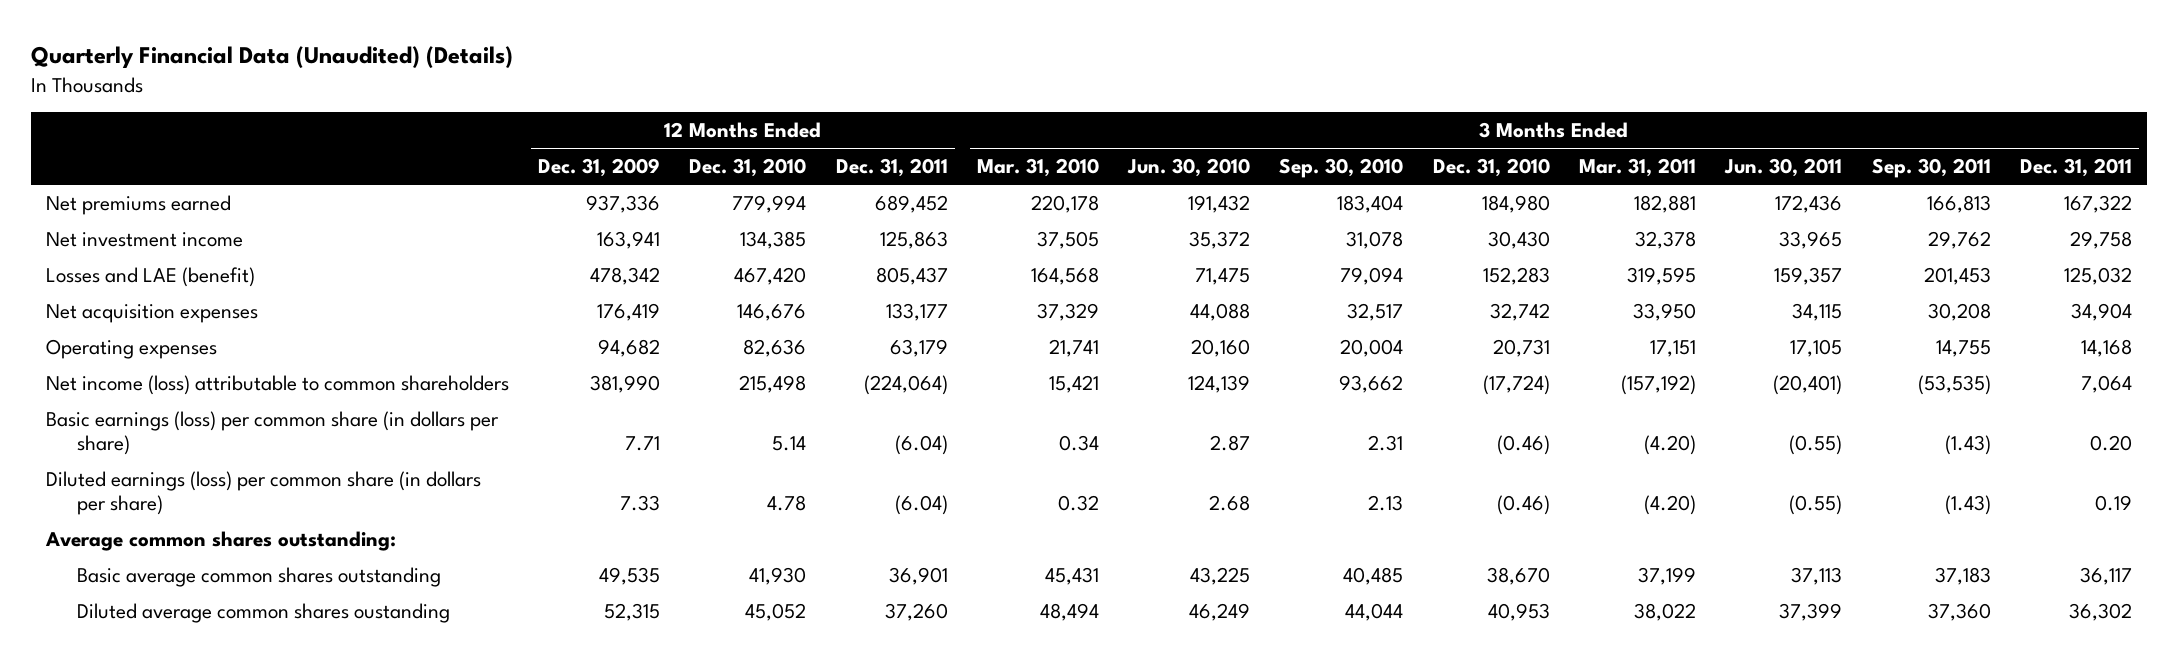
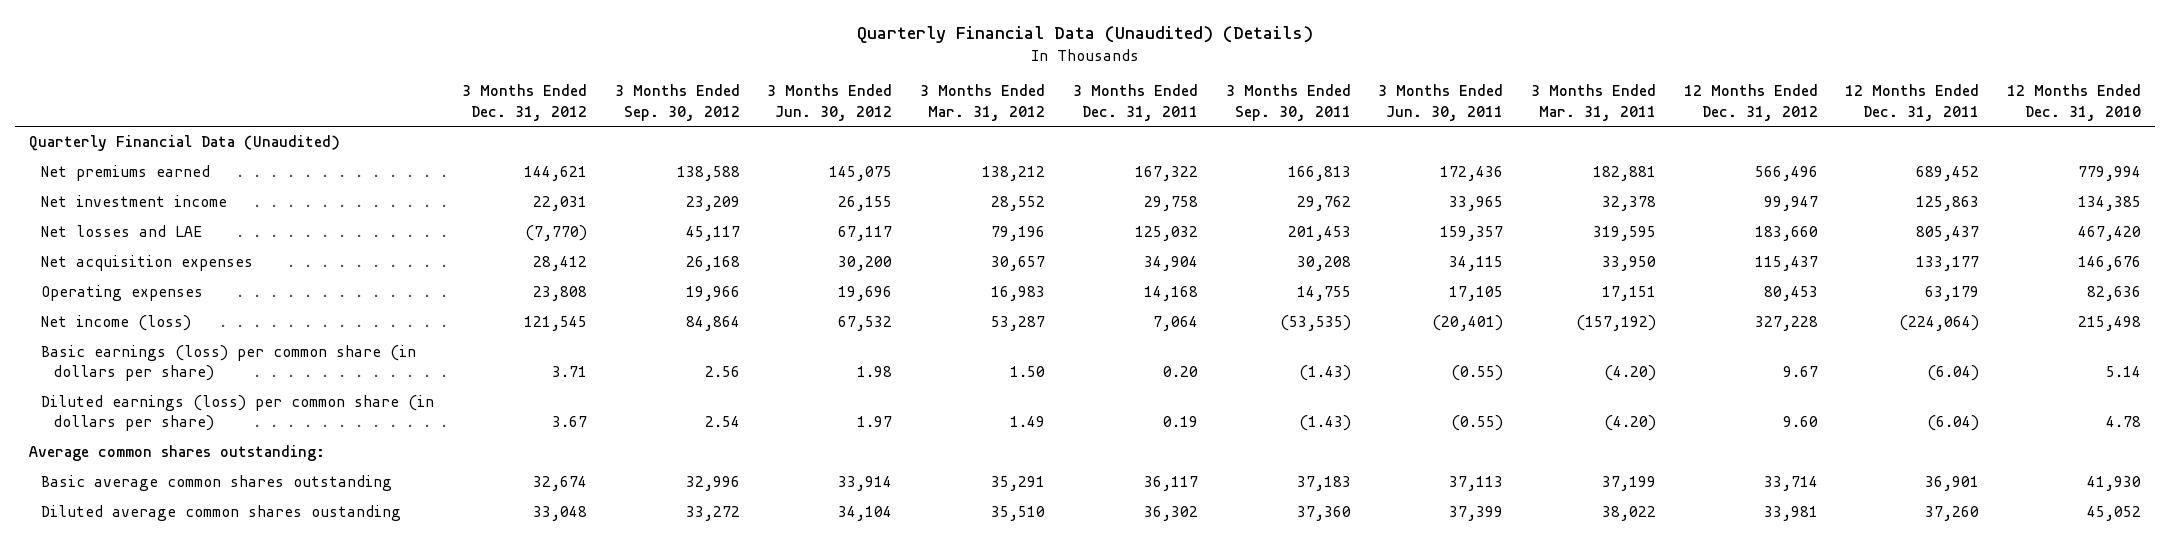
[537,158,660,178] Dec. 31, 2009 -> none
[976,158,1099,178] Mar. 31, 2010 -> none
[1127,158,1251,178] Jun. 30, 2010 -> none
[1279,158,1404,179] Sep. 30, 2010 -> none
[1432,158,1550,178] Dec. 31, 2010 -> none
none -> [461,84,587,121] 3 Months Ended Dec. 31, 2012
none -> [614,84,740,121] 3 Months Ended Sep. 30, 2012
none -> [767,84,893,121] 3 Months Ended Jun. 30, 2012
none -> [920,84,1046,121] 3 Months Ended Mar. 31, 2012
none -> [1683,84,1818,121] 12 Months Ended Dec. 31, 2012
none -> [29,135,341,152] Quarterly Financial Data (Unaudited)
[45,266,255,287] Losses and LAE (benefit) -> [41,225,203,238] Net losses and LAE
[45,374,509,395] Net income (loss) attributable to common shareholders -> [41,315,192,332] Net income (loss)

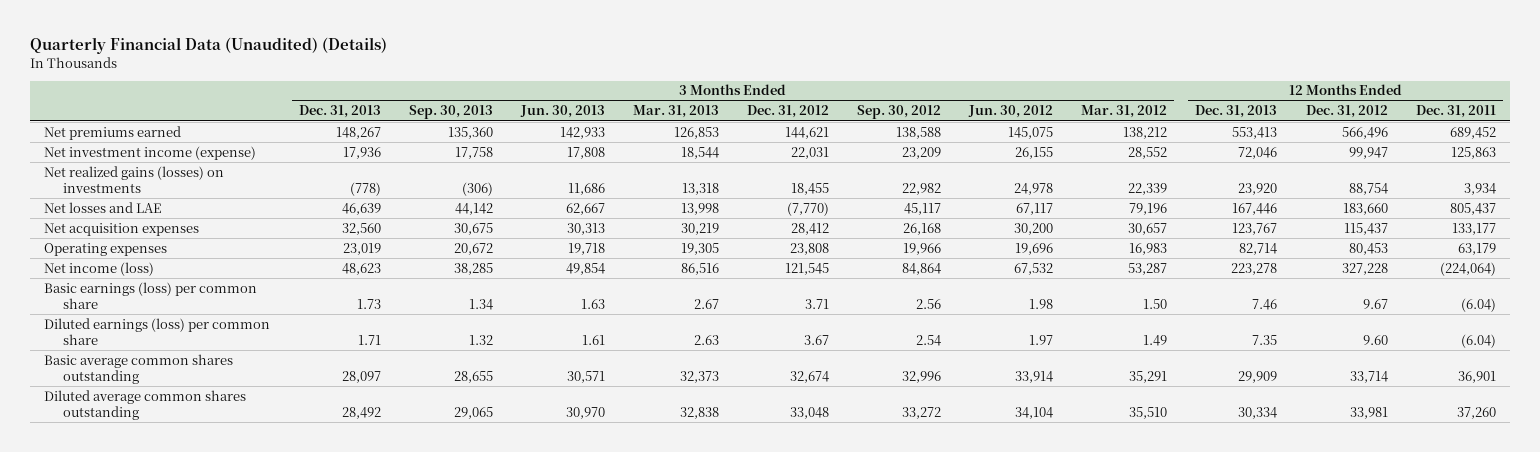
[1072,84,1198,121] 3 Months Ended Dec. 31, 2011 -> none
[1225,84,1351,121] 3 Months Ended Sep. 30, 2011 -> none
[1378,84,1504,121] 3 Months Ended Jun. 30, 2011 -> none
[1530,84,1656,121] 3 Months Ended Mar. 31, 2011 -> none
[2007,84,2142,121] 12 Months Ended Dec. 31, 2010 -> none
none -> [298,105,381,119] Dec. 31, 2013
none -> [408,105,493,120] Sep. 30, 2013
none -> [519,105,605,119] Jun. 30, 2013
none -> [632,105,719,119] Mar. 31, 2013
none -> [1195,105,1278,119] Dec. 31, 2013
[29,135,341,152] Quarterly Financial Data (Unaudited) -> none
[41,195,228,208] Net investment income -> [44,145,257,160] Net investment income (expense)
none -> [44,165,225,193] Net realized gains (losses) on investments
[29,445,326,462] Average common shares outstanding: -> none
[41,345,417,382] Basic earnings (loss) per common share (in dollars per share) -> [44,281,258,309] Basic earnings (loss) per common share
[41,395,435,432] Diluted earnings (loss) per common share (in dollars per share) -> [44,317,271,345] Diluted earnings (loss) per common share
[41,505,402,522] Diluted average common shares oustanding -> [44,389,247,420] Diluted average common shares outstanding

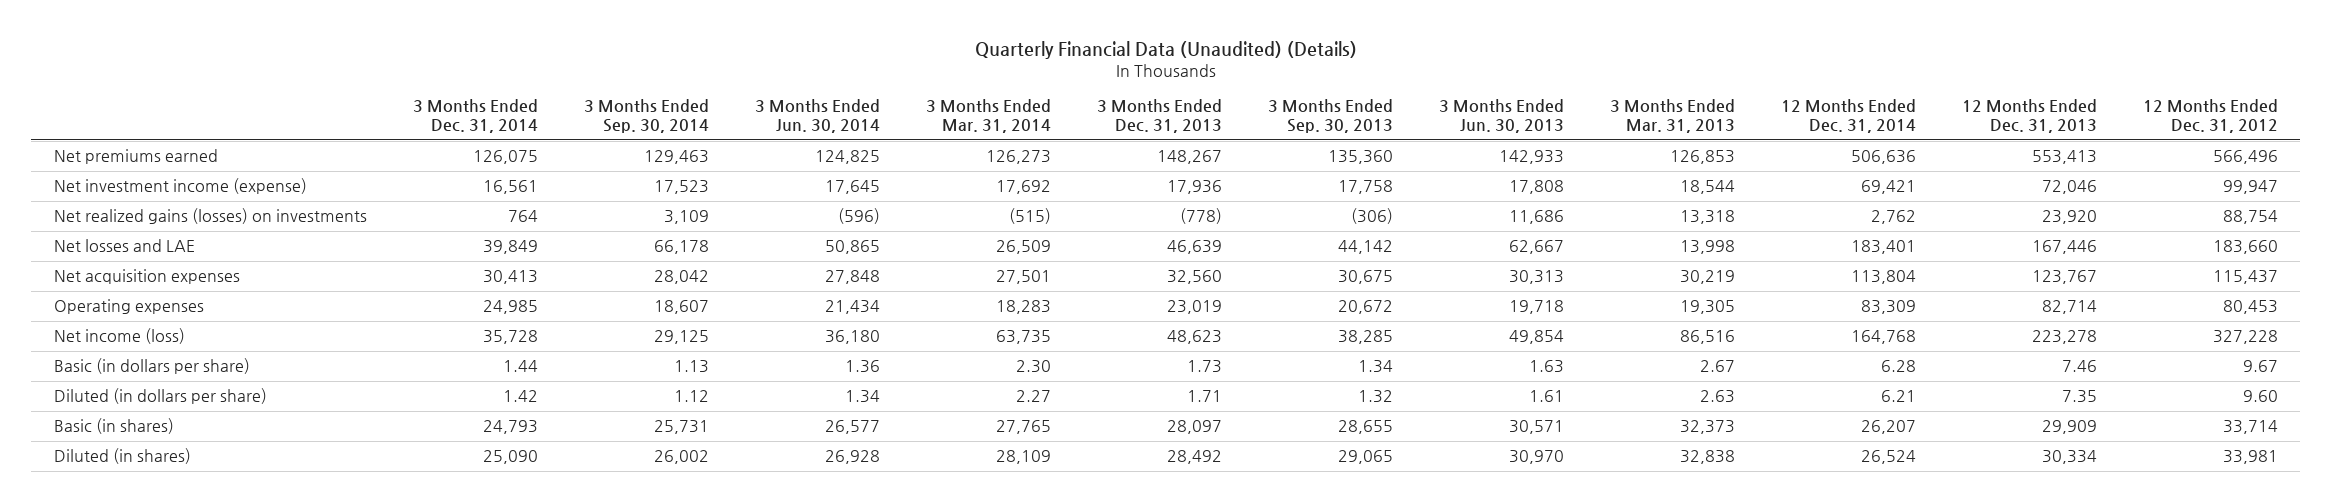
[747,105,830,119] Dec. 31, 2012 -> none
[857,105,942,120] Sep. 30, 2012 -> none
[968,105,1054,119] Jun. 30, 2012 -> none
[1081,105,1168,119] Mar. 31, 2012 -> none
[1415,105,1496,119] Dec. 31, 2011 -> none
none -> [412,99,538,134] 3 Months Ended Dec. 31, 2014
none -> [583,99,709,134] 3 Months Ended Sep. 30, 2014
none -> [754,99,880,134] 3 Months Ended Jun. 30, 2014
none -> [925,99,1051,134] 3 Months Ended Mar. 31, 2014
none -> [1780,99,1916,134] 12 Months Ended Dec. 31, 2014
[44,281,258,309] Basic earnings (loss) per common share -> [53,358,250,375] Basic (in dollars per share)
[44,317,271,345] Diluted earnings (loss) per common share -> [53,388,267,405] Diluted (in dollars per share)
[44,353,234,384] Basic average common shares outstanding -> [53,418,174,435] Basic (in shares)
[44,389,247,420] Diluted average common shares outstanding -> [53,448,191,465] Diluted (in shares)

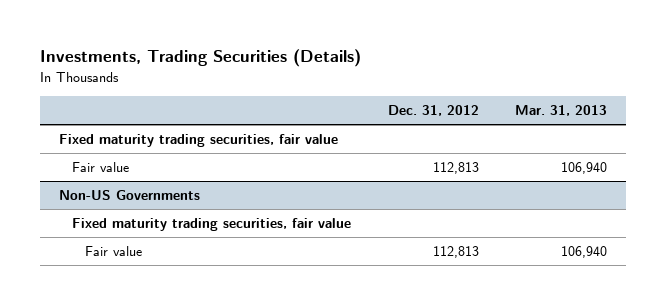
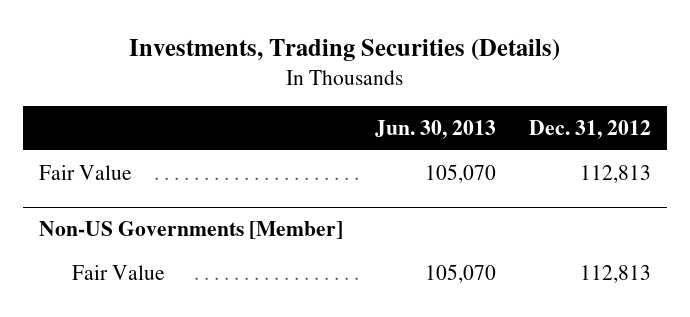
[515,104,608,116] Mar. 31, 2013 -> none
none -> [375,120,497,140] Jun. 30, 2013
[58,134,338,148] Fixed maturity trading securities, fair value -> none
[71,218,351,232] Fixed maturity trading securities, fair value -> none
[71,162,129,173] Fair value -> [38,164,132,180] Fair Value
[58,190,200,201] Non-US Governments -> [38,221,343,240] Non-US Governments [Member]
[85,246,143,257] Fair value -> [72,264,166,280] Fair Value

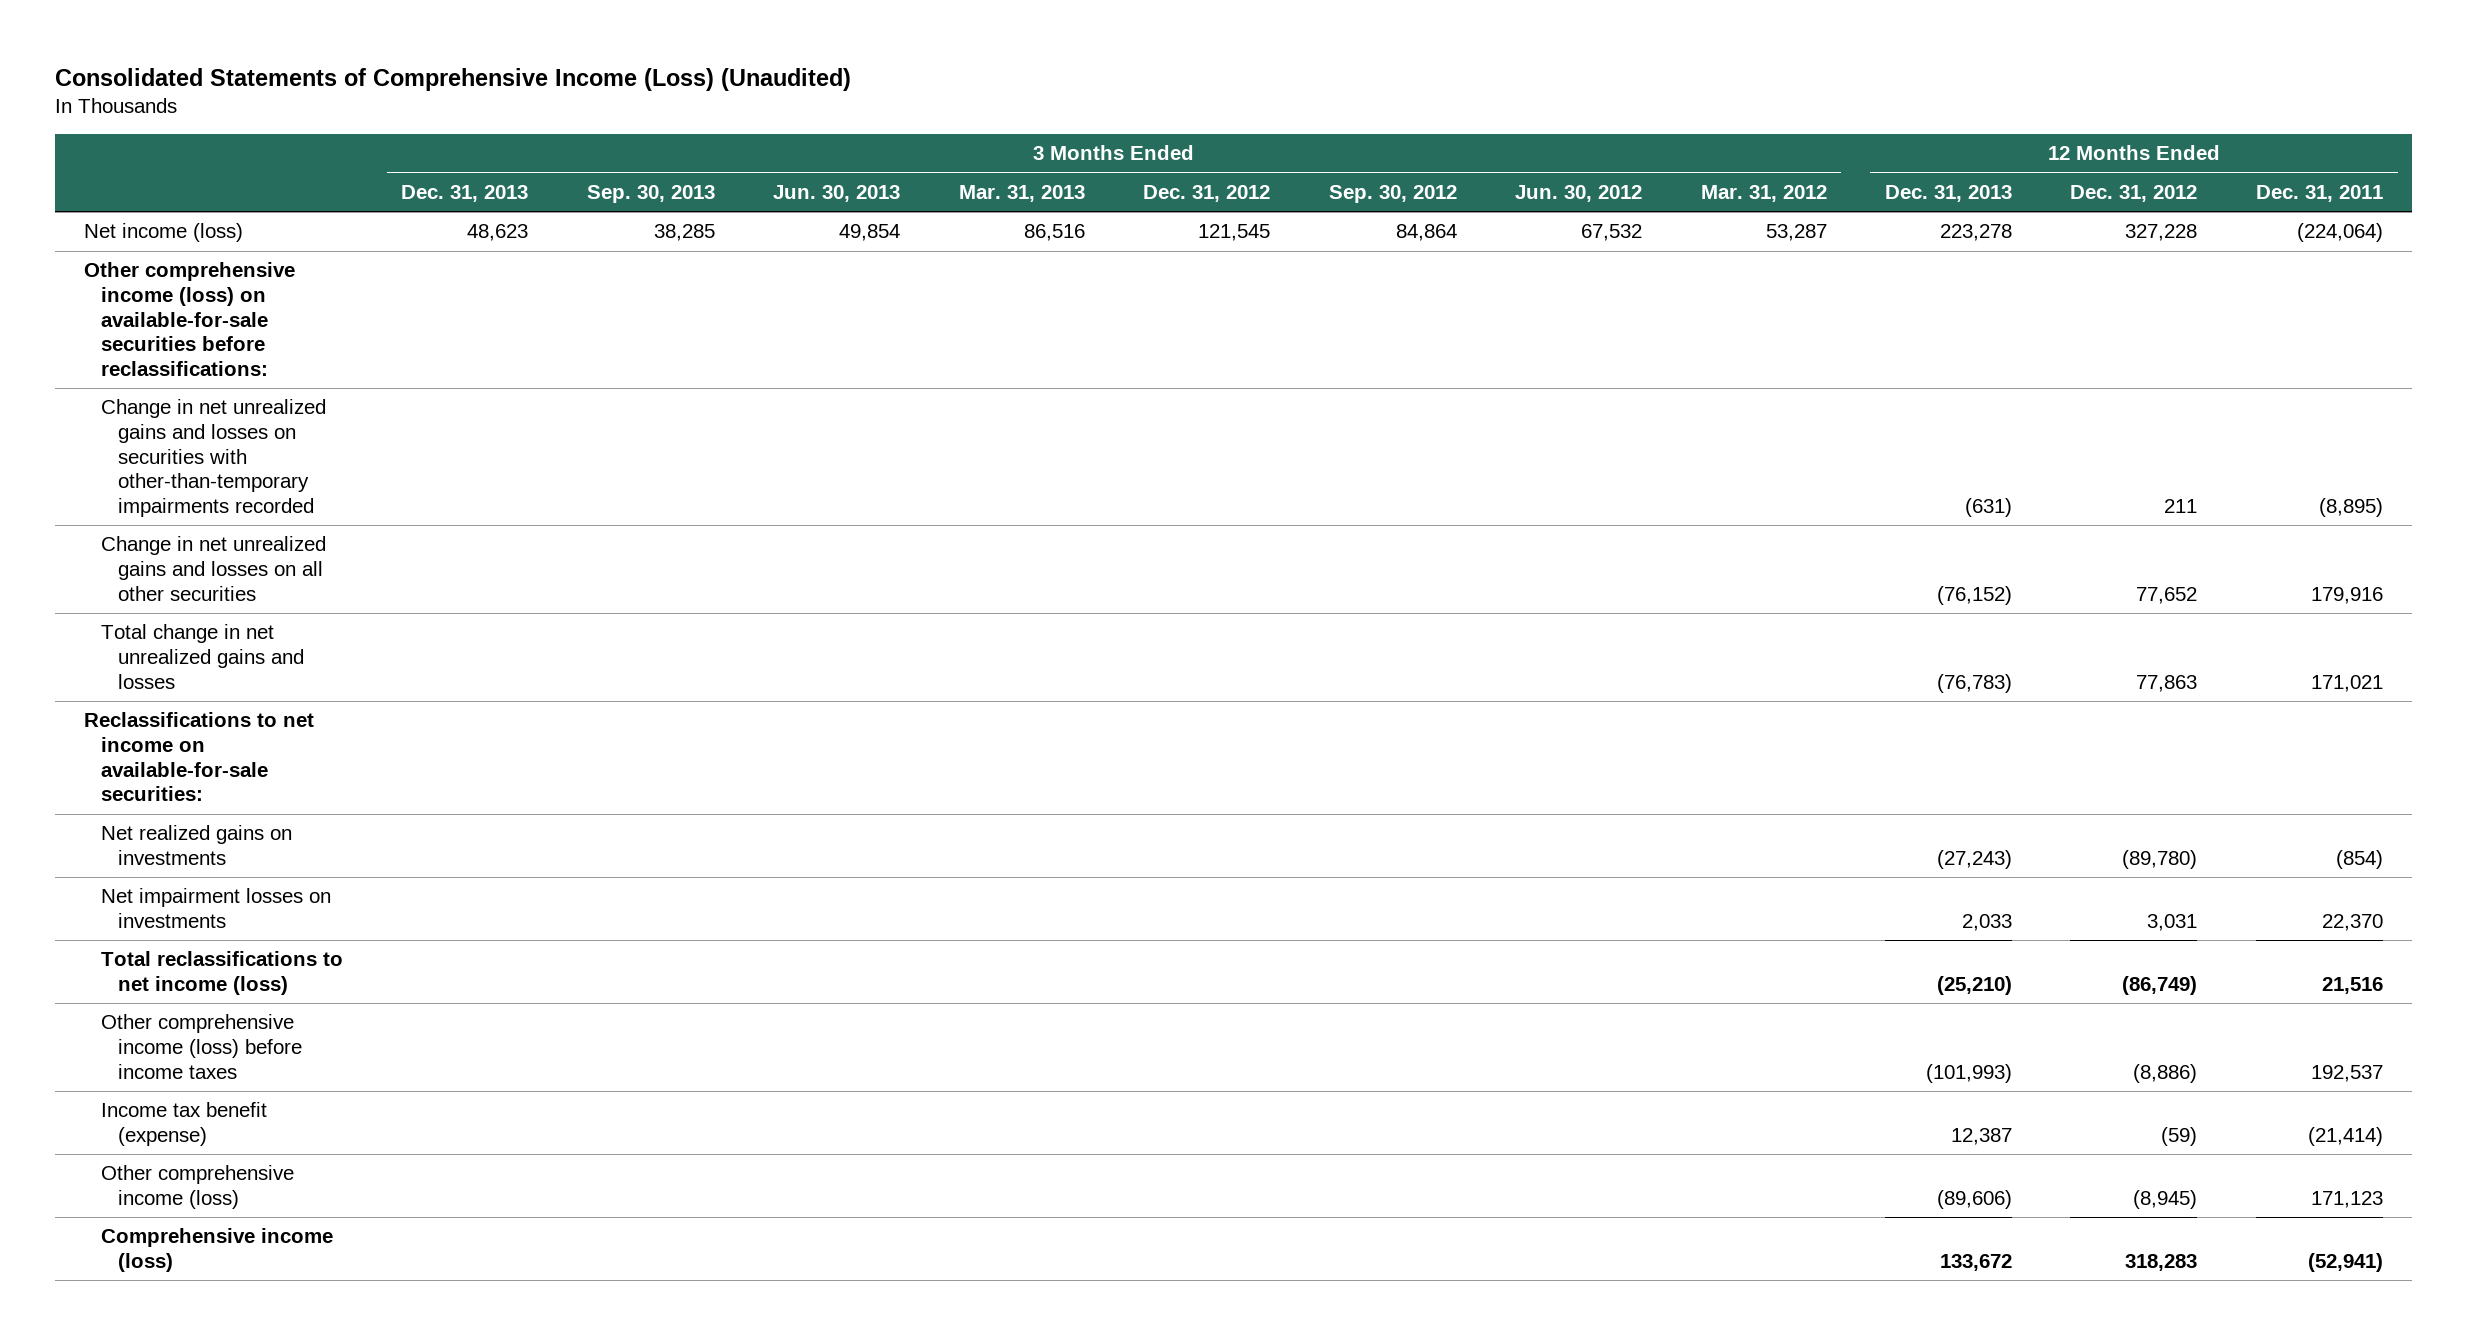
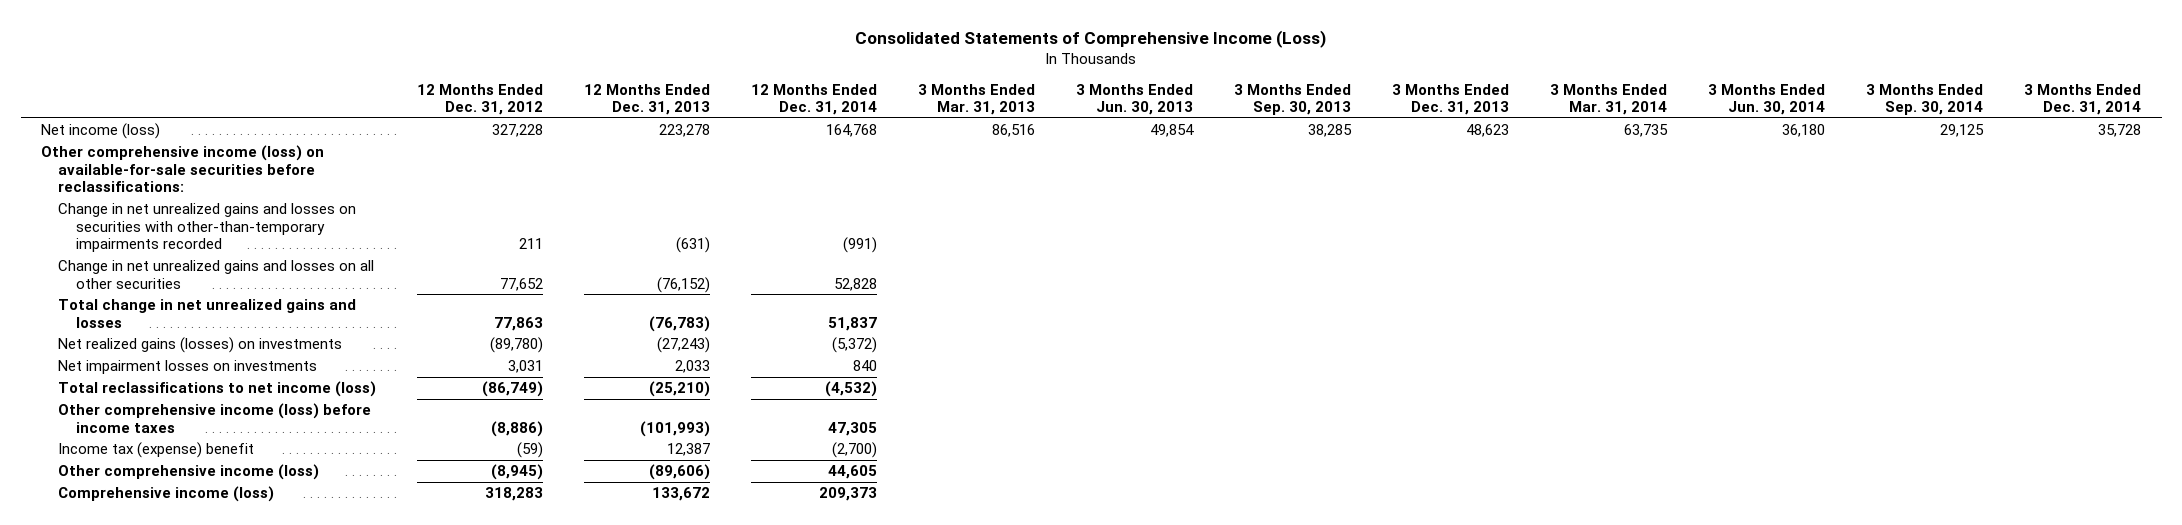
[54,68,851,92] Consolidated Statements of Comprehensive Income (Loss) (Unaudited) -> [855,29,1327,48] Consolidated Statements of Comprehensive Income (Loss)
[1143,184,1271,202] Dec. 31, 2012 -> none
[1328,184,1457,203] Sep. 30, 2012 -> none
[1515,184,1643,202] Jun. 30, 2012 -> none
[1700,184,1827,202] Mar. 31, 2012 -> none
[2255,184,2383,202] Dec. 31, 2011 -> none
none -> [751,83,878,115] 12 Months Ended Dec. 31, 2014
none -> [1550,83,1668,115] 3 Months Ended Mar. 31, 2014
none -> [1708,83,1826,115] 3 Months Ended Jun. 30, 2014
none -> [1866,83,1984,115] 3 Months Ended Sep. 30, 2014
none -> [2024,83,2142,115] 3 Months Ended Dec. 31, 2014
[83,712,314,802] Reclassifications to net income on available-for-sale securities: -> none
[100,825,292,866] Net realized gains on investments -> [58,337,343,354] Net realized gains (losses) on investments
[100,1102,267,1147] Income tax benefit (expense) -> [58,442,255,459] Income tax (expense) benefit

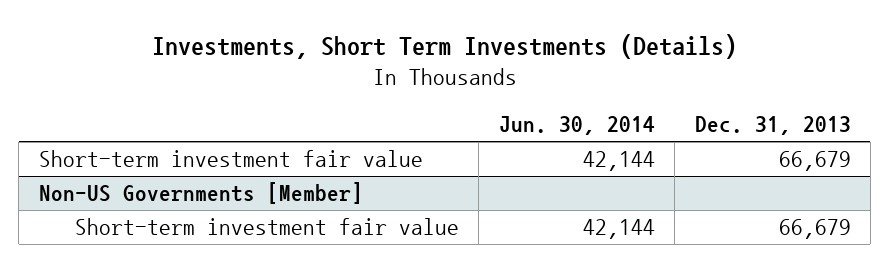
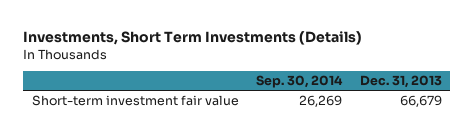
[498,116,655,136] Jun. 30, 2014 -> none
none -> [256,75,344,89] Sep. 30, 2014
[38,182,363,205] Non-US Governments [Member] -> none
[74,218,459,236] Short-term investment fair value -> none

